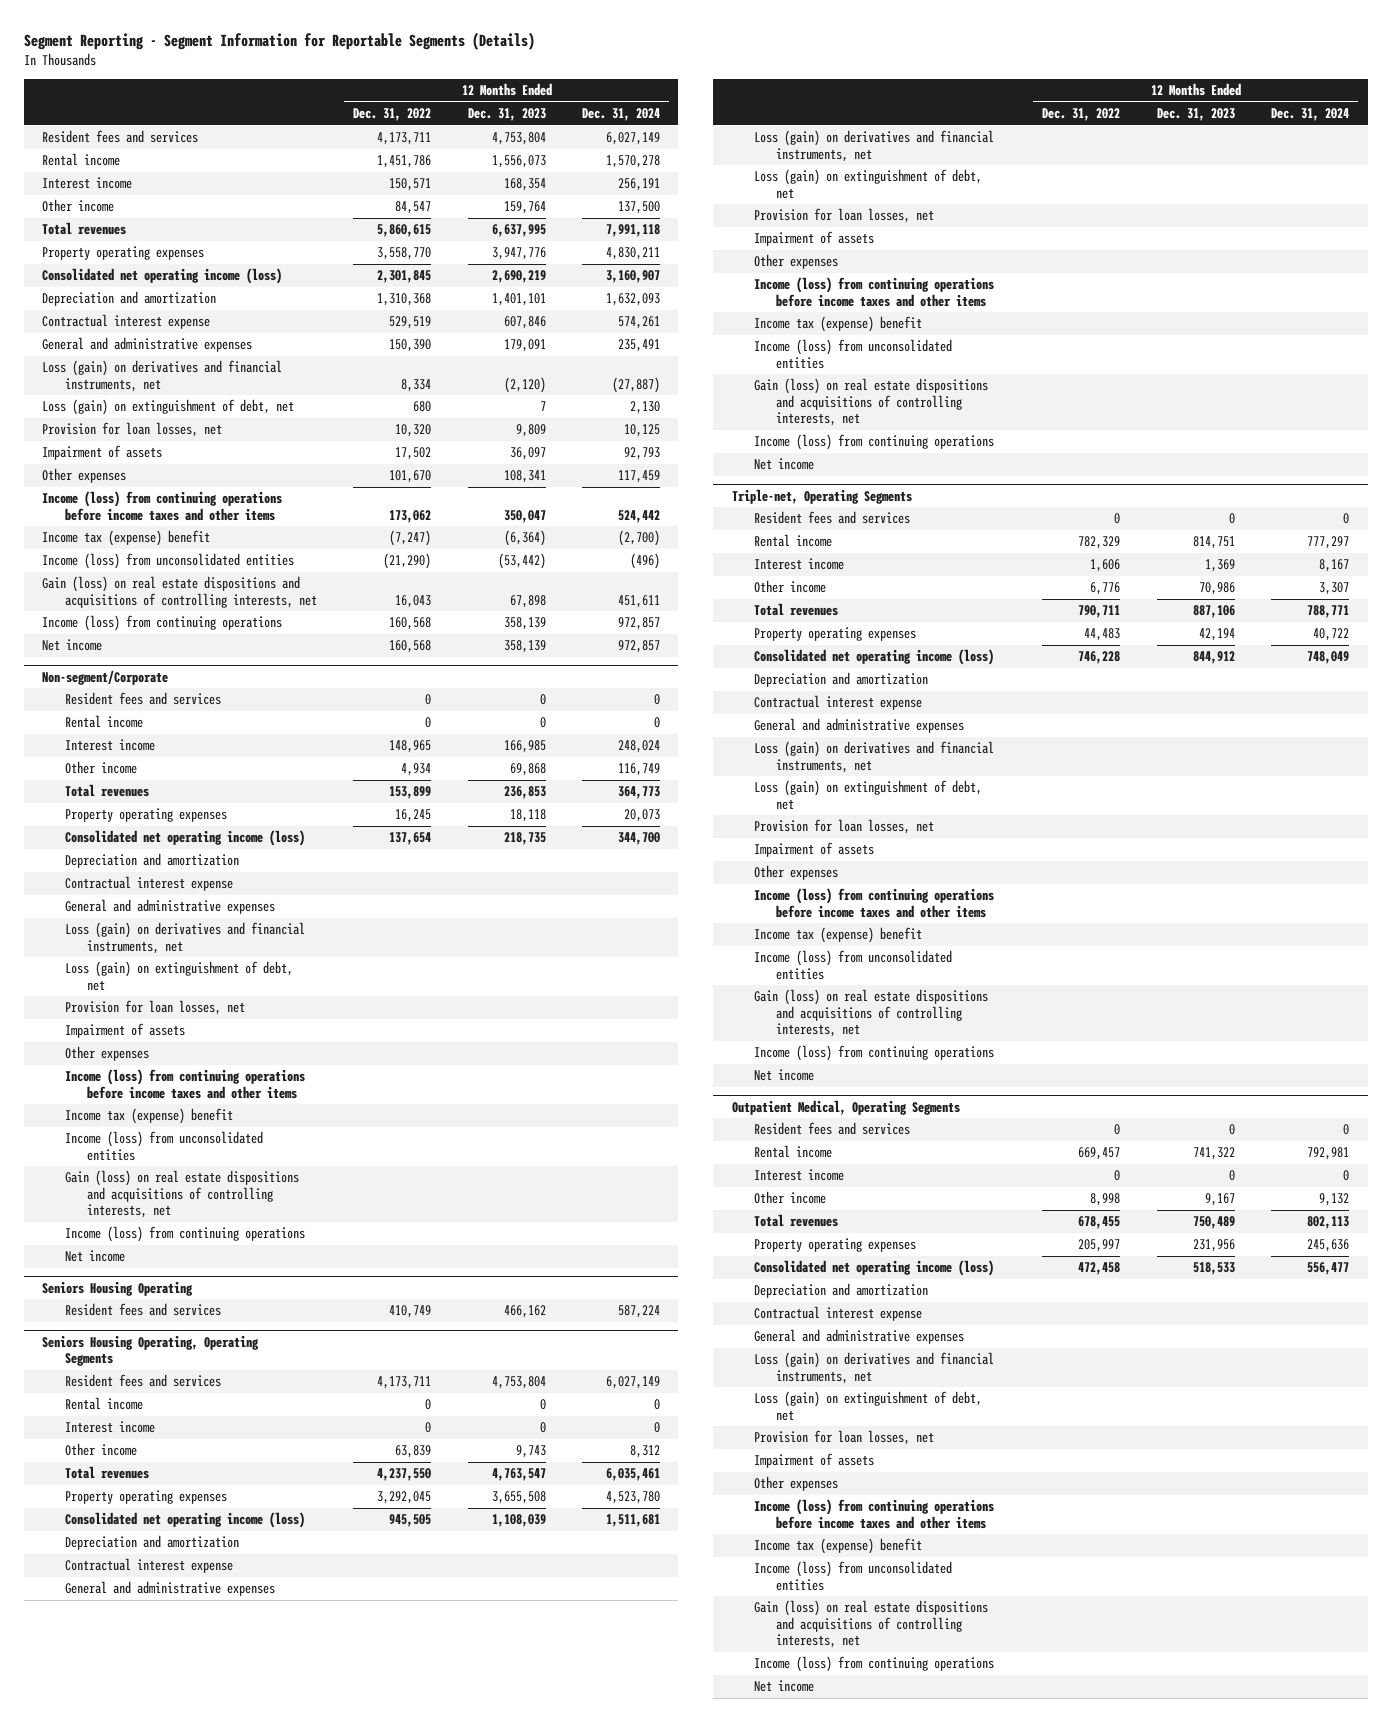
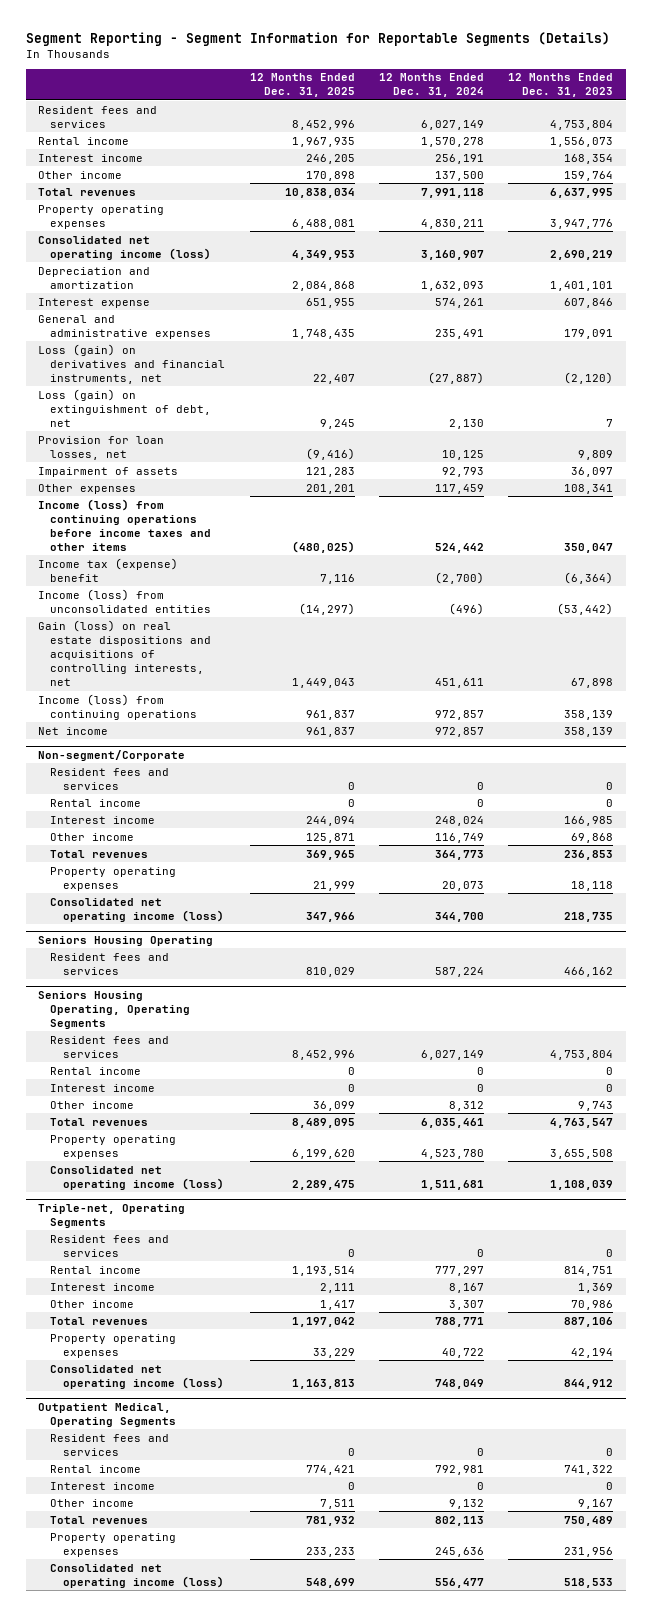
[353,107,432,121] Dec. 31, 2022 -> none
none -> [249,73,355,98] 12 Months Ended Dec. 31, 2025
[42,314,211,330] Contractual interest expense -> [37,297,150,308] Interest expense
[64,853,239,869] Depreciation and amortization -> none
[64,876,233,892] Contractual interest expense -> none
[64,899,275,915] General and administrative expenses -> none
[64,922,305,954] Loss (gain) on derivatives and financial instruments, net -> none
[64,961,293,991] Loss (gain) on extinguishment of debt, net -> none
[64,1000,245,1016] Provision for loan losses, net -> none
[64,1023,185,1039] Impairment of assets -> none
[64,1046,149,1062] Other expenses -> none
[64,1069,305,1099] Income (loss) from continuing operations before income taxes and other items -> none
[64,1108,233,1125] Income tax (expense) benefit -> none
[64,1131,263,1161] Income (loss) from unconsolidated entities -> none
[64,1170,299,1219] Gain (loss) on real estate dispositions and acquisitions of controlling interests, net -> none
[64,1226,305,1243] Income (loss) from continuing operations -> none
[64,1250,125,1263] Net income -> none
[64,1535,239,1551] Depreciation and amortization -> none
[64,1558,233,1574] Contractual interest expense -> none
[64,1581,275,1597] General and administrative expenses -> none
[753,130,994,162] Loss (gain) on derivatives and financial instruments, net -> none
[753,169,982,199] Loss (gain) on extinguishment of debt, net -> none
[753,208,934,224] Provision for loan losses, net -> none
[753,231,874,247] Impairment of assets -> none
[753,254,838,270] Other expenses -> none
[753,277,994,307] Income (loss) from continuing operations before income taxes and other items -> none
[753,316,922,333] Income tax (expense) benefit -> none
[753,339,952,369] Income (loss) from unconsolidated entities -> none
[753,378,988,427] Gain (loss) on real estate dispositions and acquisitions of controlling interests, net -> none
[753,434,994,451] Income (loss) from continuing operations -> none
[753,458,814,471] Net income -> none
[753,672,928,688] Depreciation and amortization -> none
[753,695,922,711] Contractual interest expense -> none
[753,718,964,734] General and administrative expenses -> none
[753,741,994,773] Loss (gain) on derivatives and financial instruments, net -> none
[753,780,982,810] Loss (gain) on extinguishment of debt, net -> none
[753,819,934,835] Provision for loan losses, net -> none
[753,842,874,858] Impairment of assets -> none
[753,865,838,881] Other expenses -> none
[753,888,994,918] Income (loss) from continuing operations before income taxes and other items -> none
[753,927,922,944] Income tax (expense) benefit -> none
[753,950,952,980] Income (loss) from unconsolidated entities -> none
[753,989,988,1038] Gain (loss) on real estate dispositions and acquisitions of controlling interests, net -> none
[753,1045,994,1062] Income (loss) from continuing operations -> none
[753,1069,814,1082] Net income -> none
[753,1283,928,1299] Depreciation and amortization -> none
[753,1306,922,1322] Contractual interest expense -> none
[753,1329,964,1345] General and administrative expenses -> none
[753,1352,994,1384] Loss (gain) on derivatives and financial instruments, net -> none
[753,1391,982,1421] Loss (gain) on extinguishment of debt, net -> none
[753,1430,934,1446] Provision for loan losses, net -> none
[753,1453,874,1469] Impairment of assets -> none
[753,1476,838,1492] Other expenses -> none
[753,1499,994,1529] Income (loss) from continuing operations before income taxes and other items -> none
[753,1538,922,1555] Income tax (expense) benefit -> none
[753,1561,952,1591] Income (loss) from unconsolidated entities -> none
[753,1600,988,1649] Gain (loss) on real estate dispositions and acquisitions of controlling interests, net -> none
[753,1656,994,1673] Income (loss) from continuing operations -> none
[753,1680,814,1693] Net income -> none

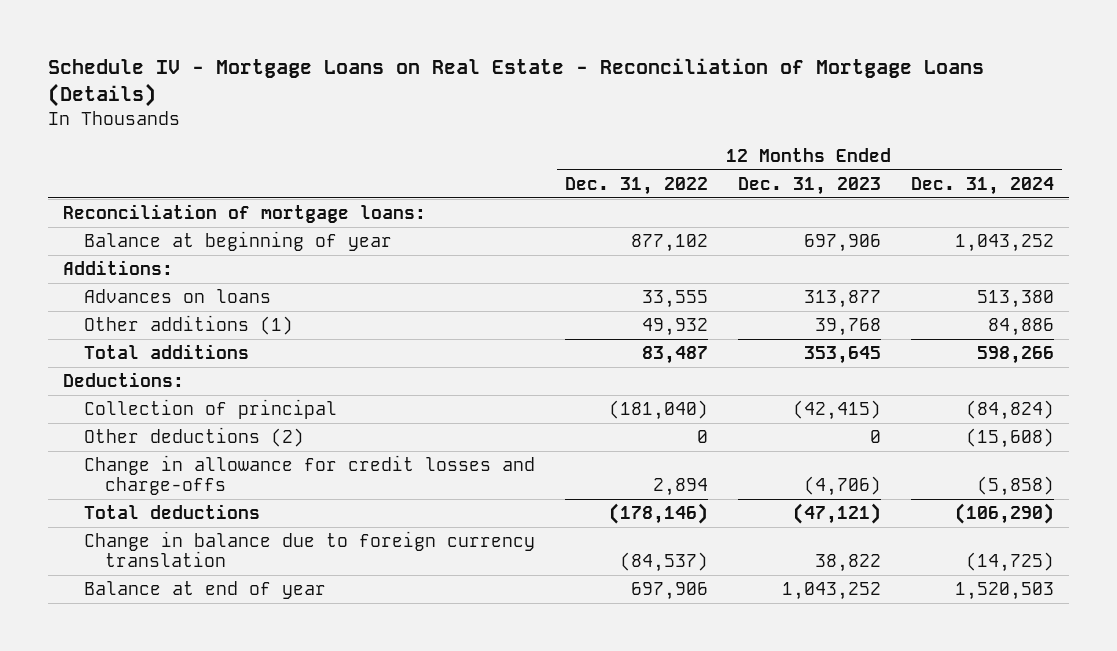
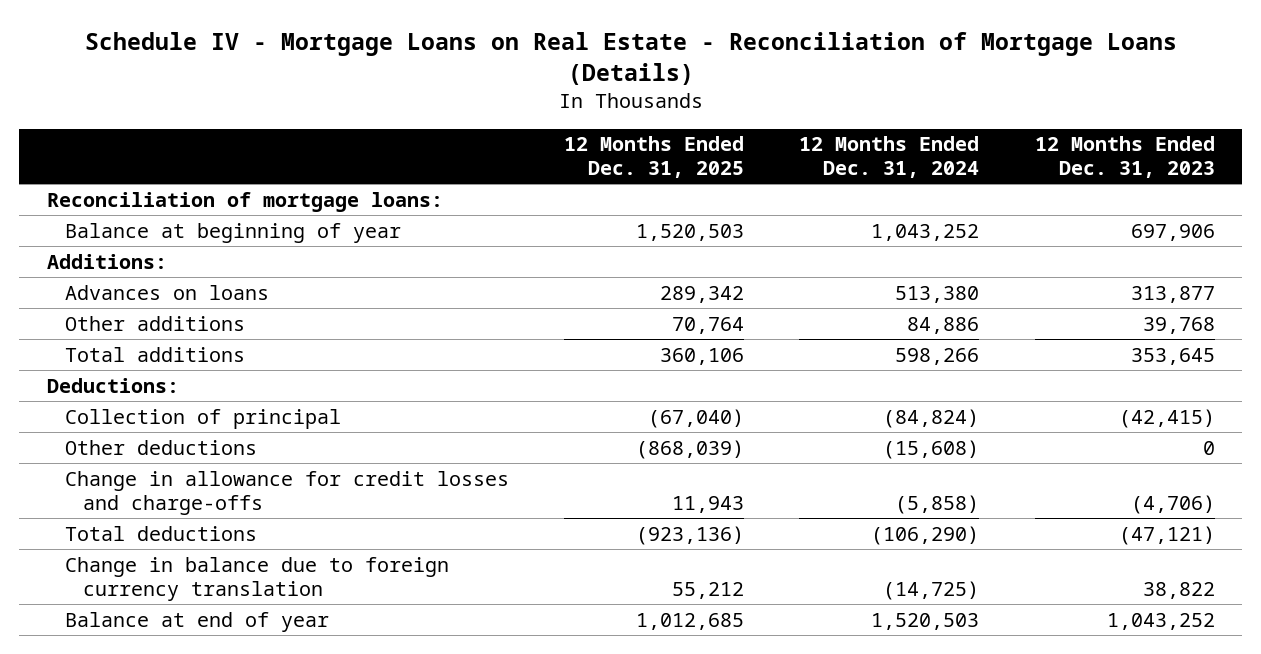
[564,176,708,195] Dec. 31, 2022 -> none
none -> [564,136,745,179] 12 Months Ended Dec. 31, 2025
[83,314,293,335] Other additions (1) -> [64,315,245,331] Other additions
[83,426,304,447] Other deductions (2) -> [64,439,257,455] Other deductions

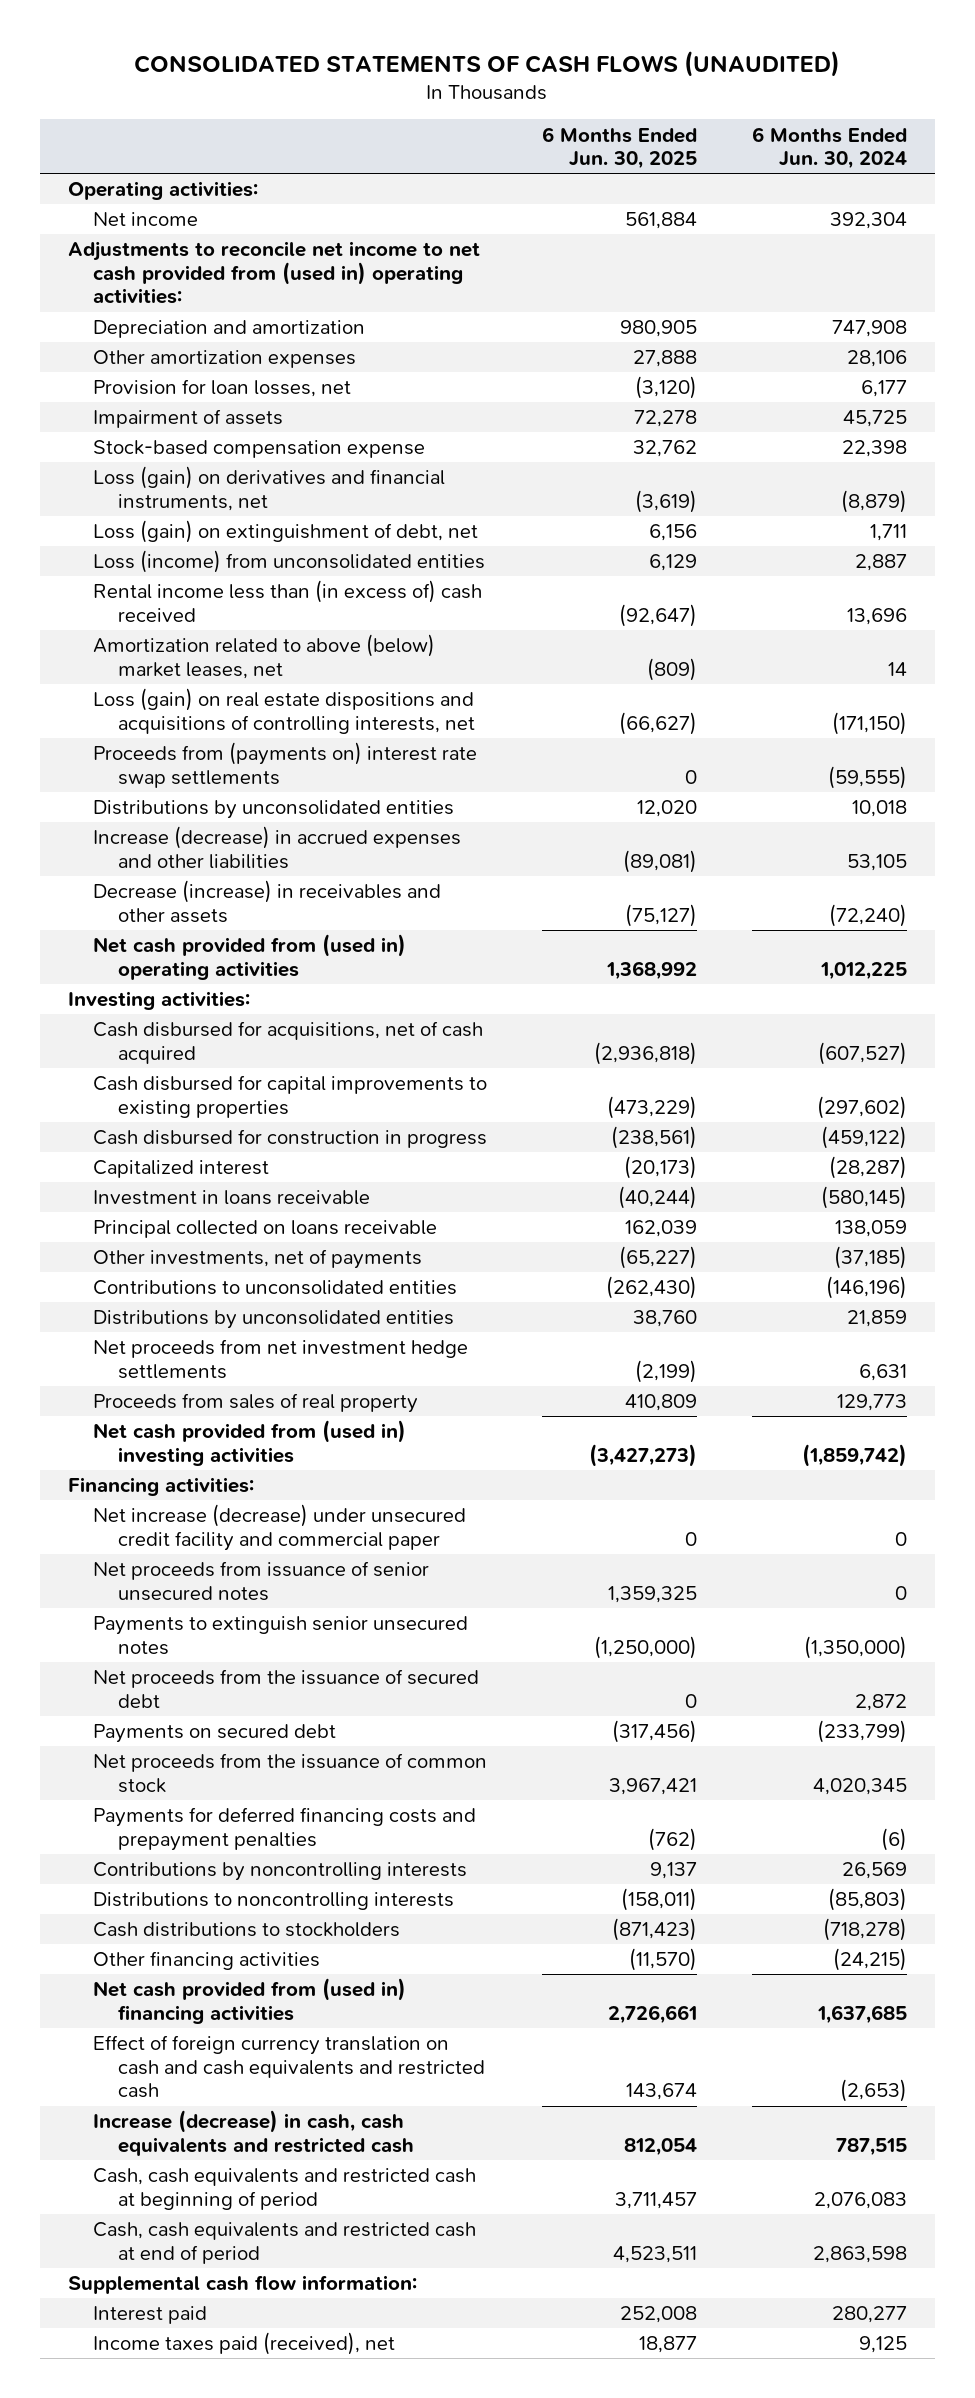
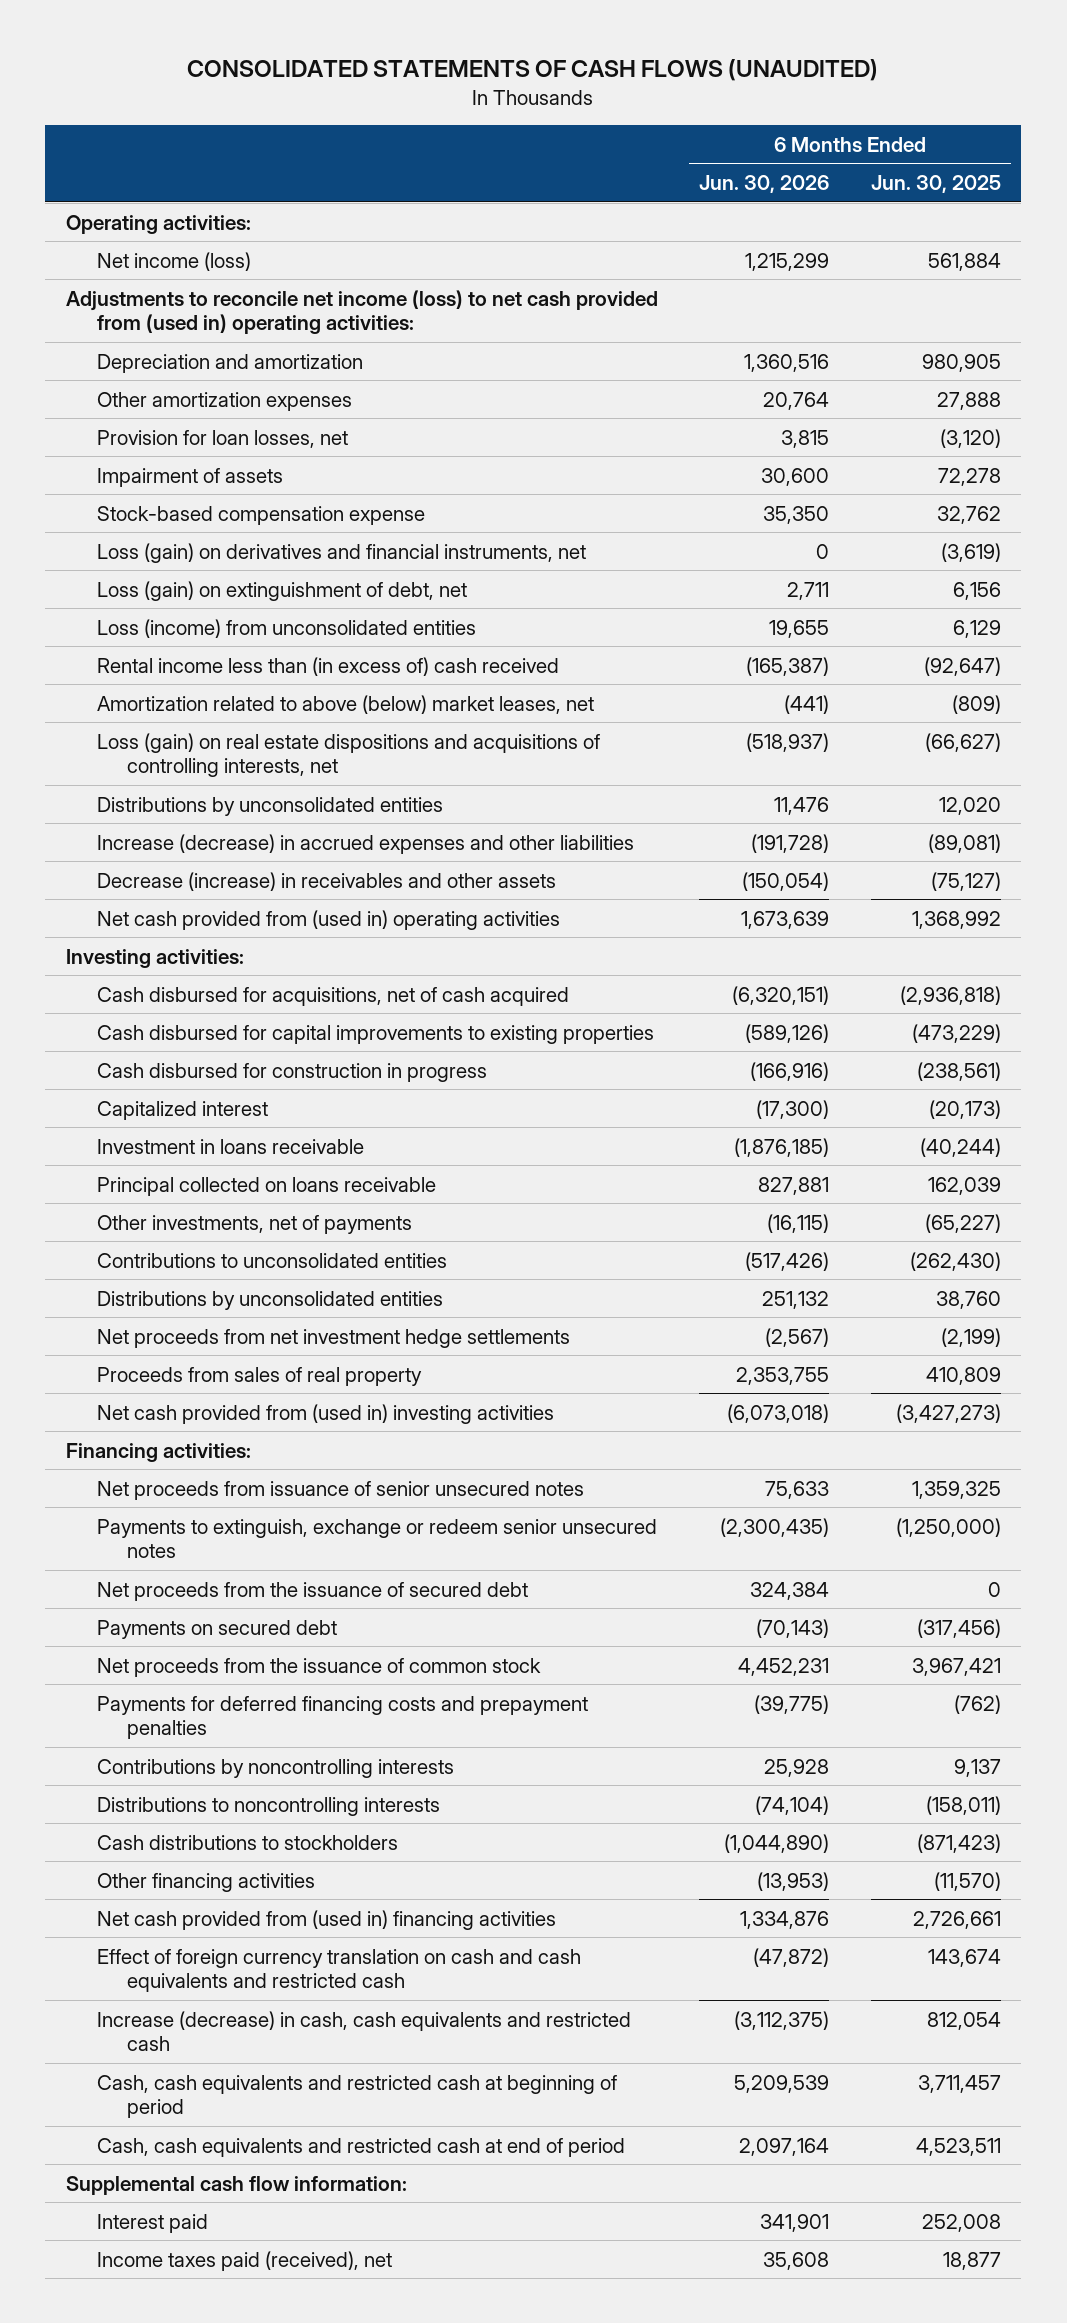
[752,126,908,170] 6 Months Ended Jun. 30, 2024 -> none
none -> [699,175,830,194] Jun. 30, 2026
[93,212,199,227] Net income -> [96,251,251,271] Net income (loss)
[67,241,480,305] Adjustments to reconcile net income to net cash provided from (used in) operating activities: -> [66,289,659,335] Adjustments to reconcile net income (loss) to net cash provided from (used in) operating activities:
[93,742,478,788] Proceeds from (payments on) interest rate swap settlements -> none
[93,1504,467,1551] Net increase (decrease) under unsecured credit facility and commercial paper -> none
[93,1616,469,1655] Payments to extinguish senior unsecured notes -> [96,1518,657,1559] Payments to extinguish, exchange or redeem senior unsecured notes

